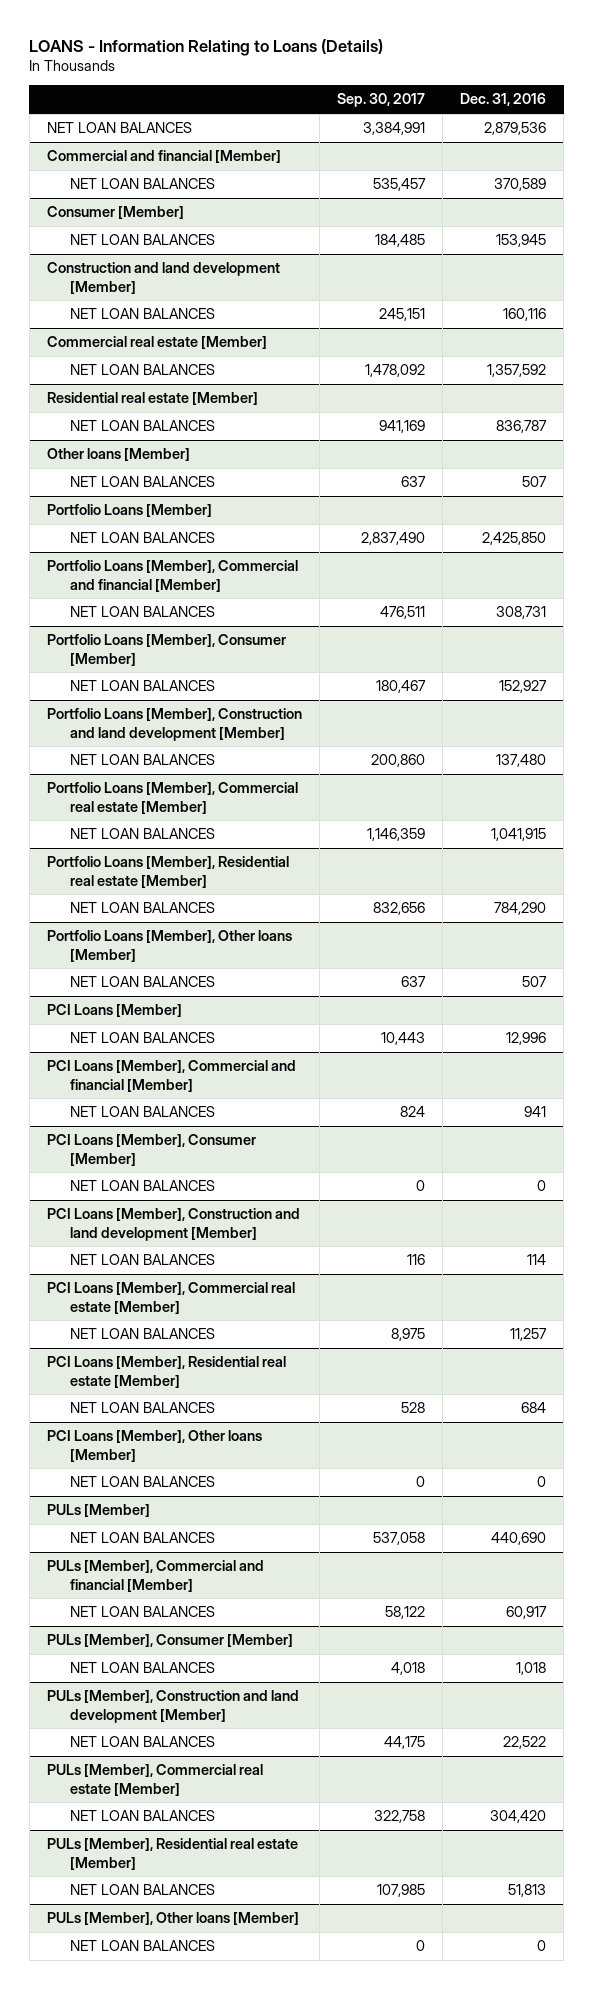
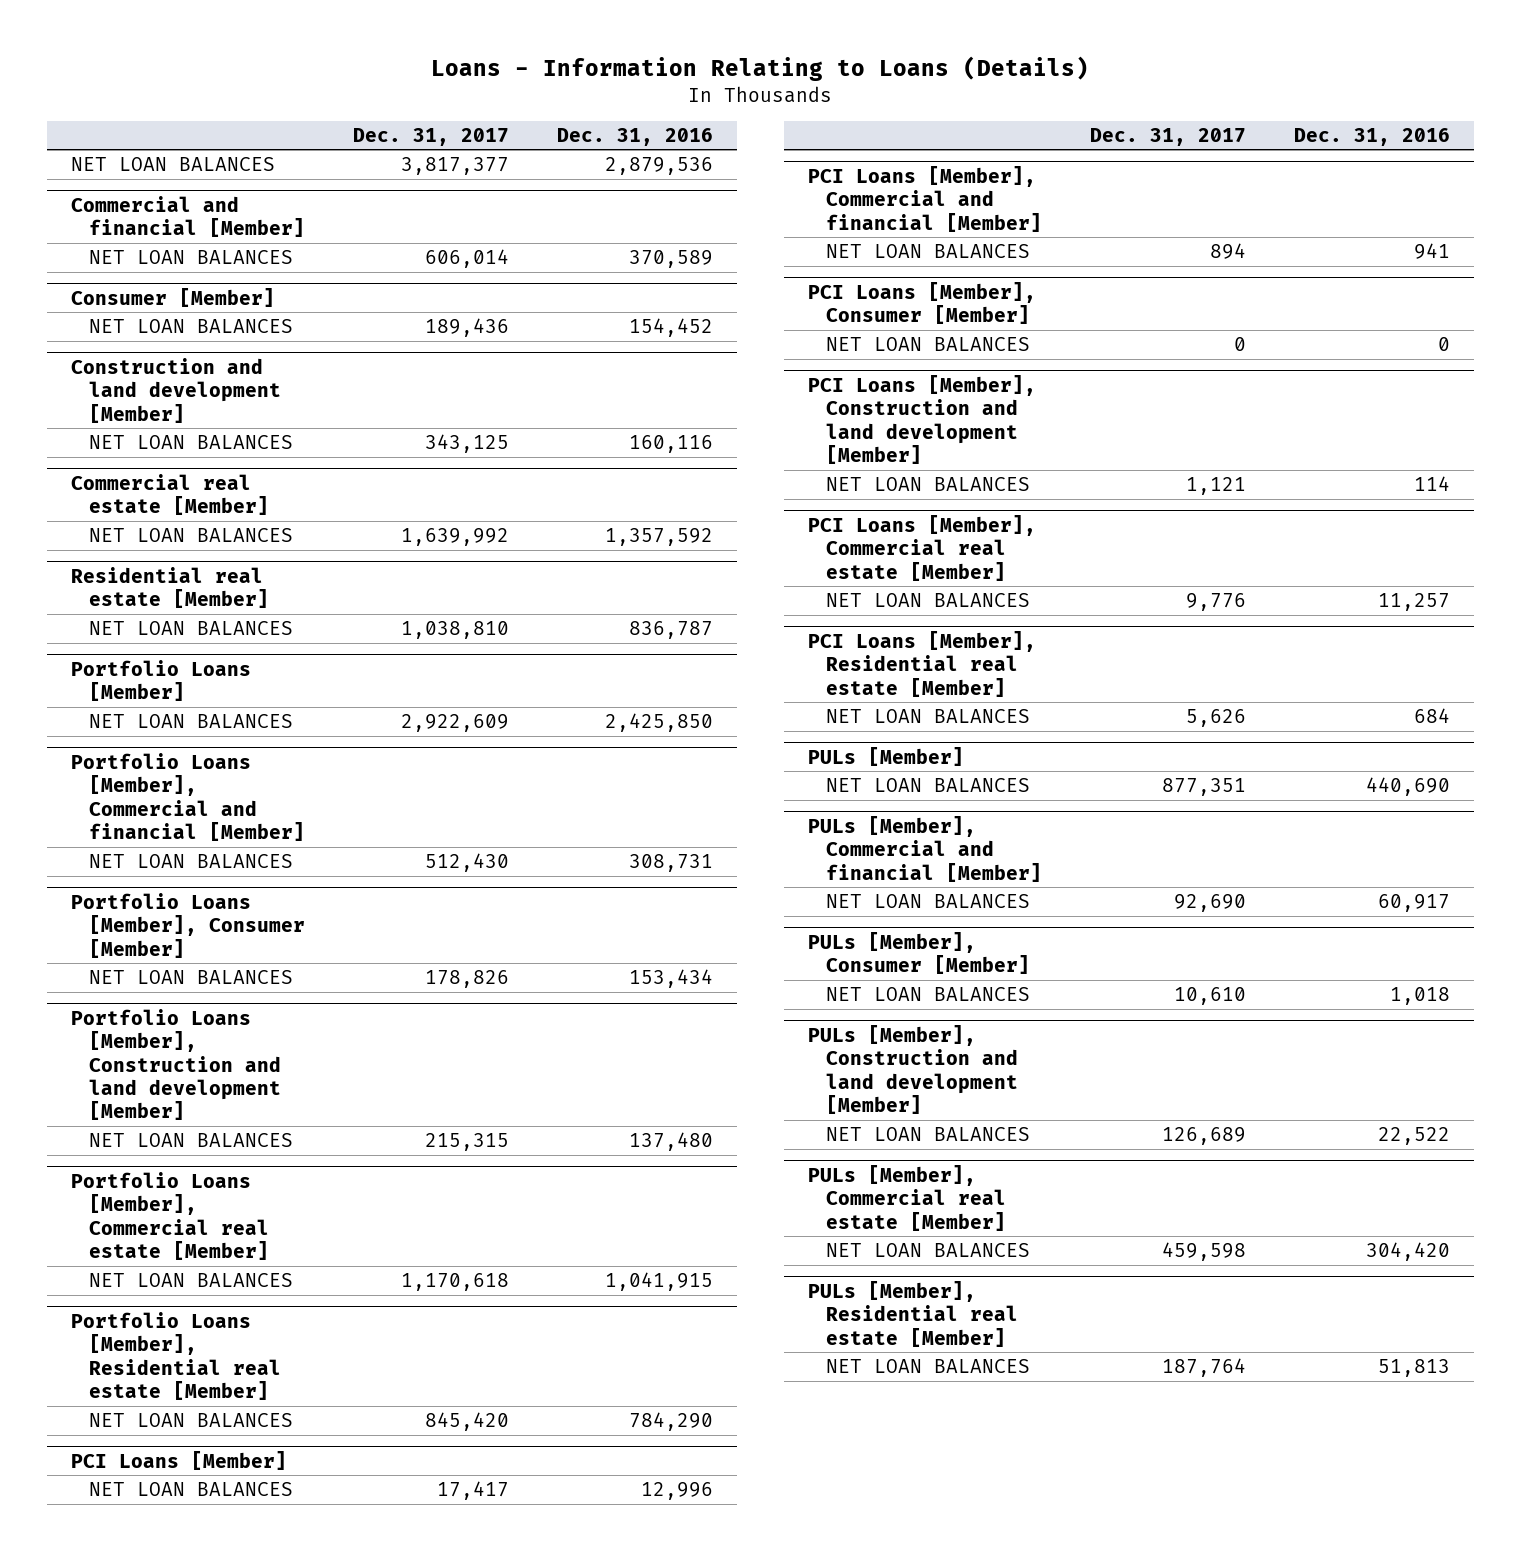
[29,38,384,56] LOANS - Information Relating to Loans (Details) -> [431,56,1090,82] Loans - Information Relating to Loans (Details)
[337,93,426,108] Sep. 30, 2017 -> none
none -> [352,127,509,146] Dec. 31, 2017
[496,234,547,248] 153,945 -> [628,317,713,337] 154,452
[47,448,191,462] Other loans [Member] -> none
[69,476,215,488] NET LOAN BALANCES -> none
[499,680,548,694] 152,927 -> [628,968,713,988] 153,434
[47,930,293,962] Portfolio Loans [Member], Other loans [Member] -> none
[69,976,215,988] NET LOAN BALANCES -> none
[47,1430,263,1462] PCI Loans [Member], Other loans [Member] -> none
[69,1476,215,1488] NET LOAN BALANCES -> none
[47,1912,300,1926] PULs [Member], Other loans [Member] -> none
[69,1940,215,1952] NET LOAN BALANCES -> none

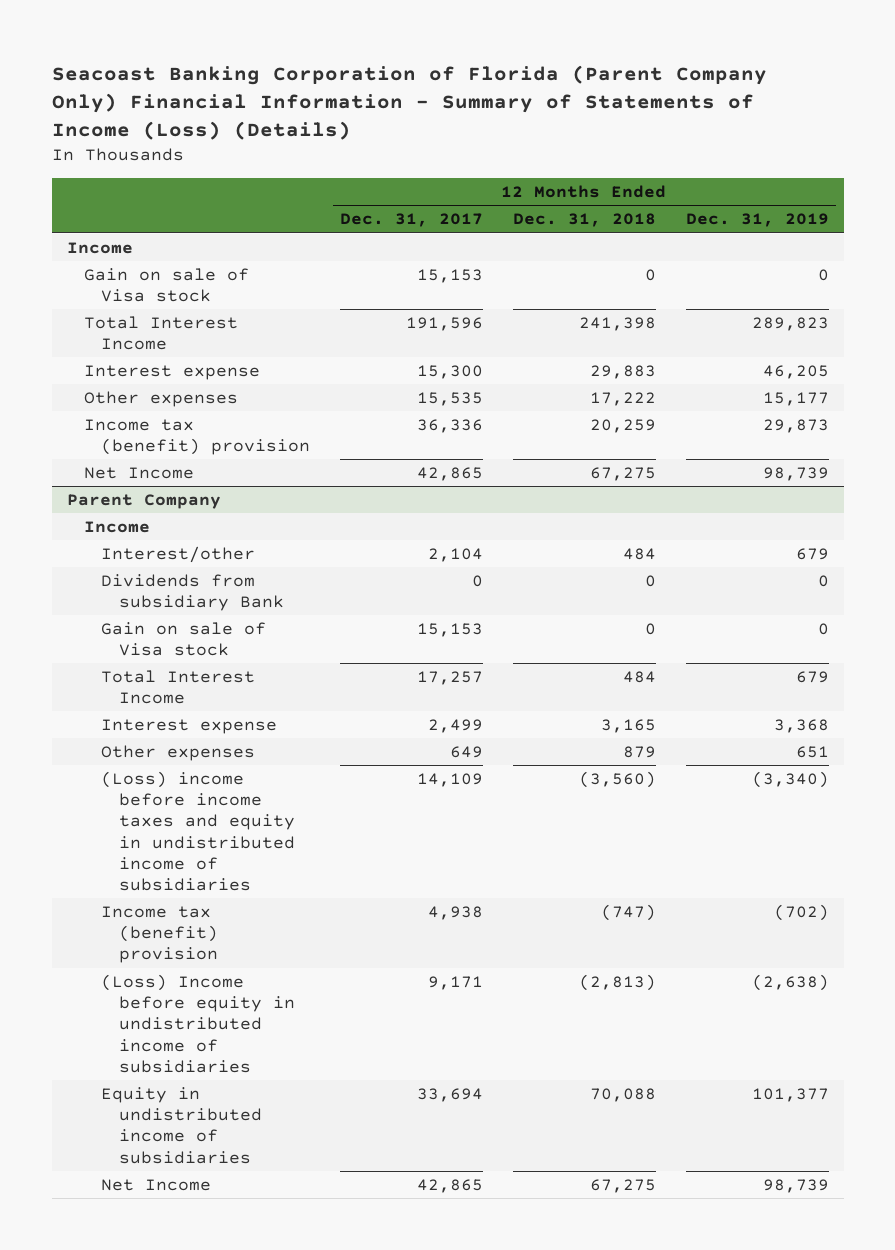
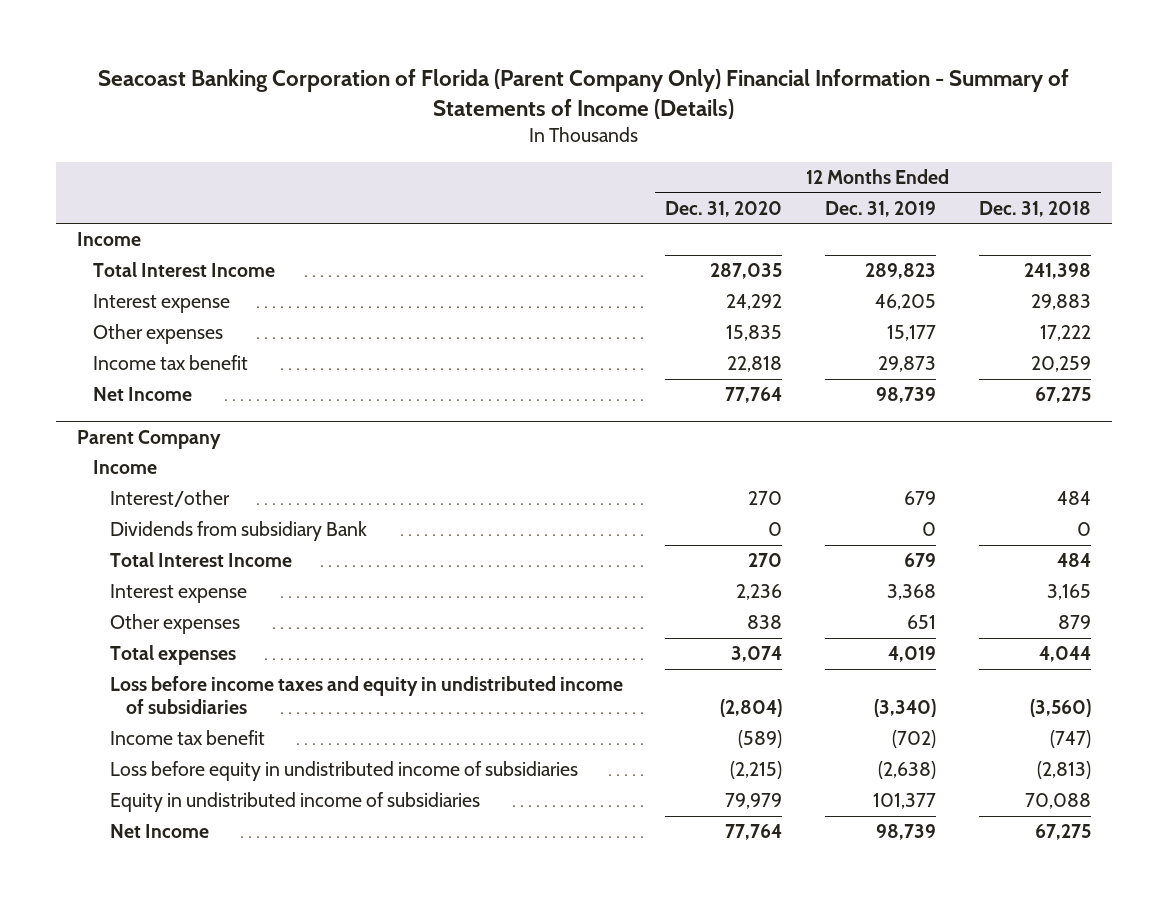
[51,64,767,140] Seacoast Banking Corporation of Florida (Parent Company Only) Financial Information - Summary of Statements of Income (Loss) (Details) -> [97,68,1069,120] Seacoast Banking Corporation of Florida (Parent Company Only) Financial Information - Summary of Statements of Income (Details)
[340,213,484,228] Dec. 31, 2017 -> none
none -> [665,200,783,217] Dec. 31, 2020
[84,267,250,303] Gain on sale of Visa stock -> none
[84,418,311,456] Income tax (benefit) provision -> [93,355,249,371] Income tax benefit
[101,621,267,657] Gain on sale of Visa stock -> none
none -> [109,645,236,666] Total expenses
[101,770,295,892] (Loss) income before income taxes and equity in undistributed income of subsidiaries -> [109,676,623,715] Loss before income taxes and equity in undistributed income of subsidiaries
[101,905,218,964] Income tax (benefit) provision -> [109,730,265,746] Income tax benefit
[101,973,295,1073] (Loss) Income before equity in undistributed income of subsidiaries -> [109,761,578,782] Loss before equity in undistributed income of subsidiaries

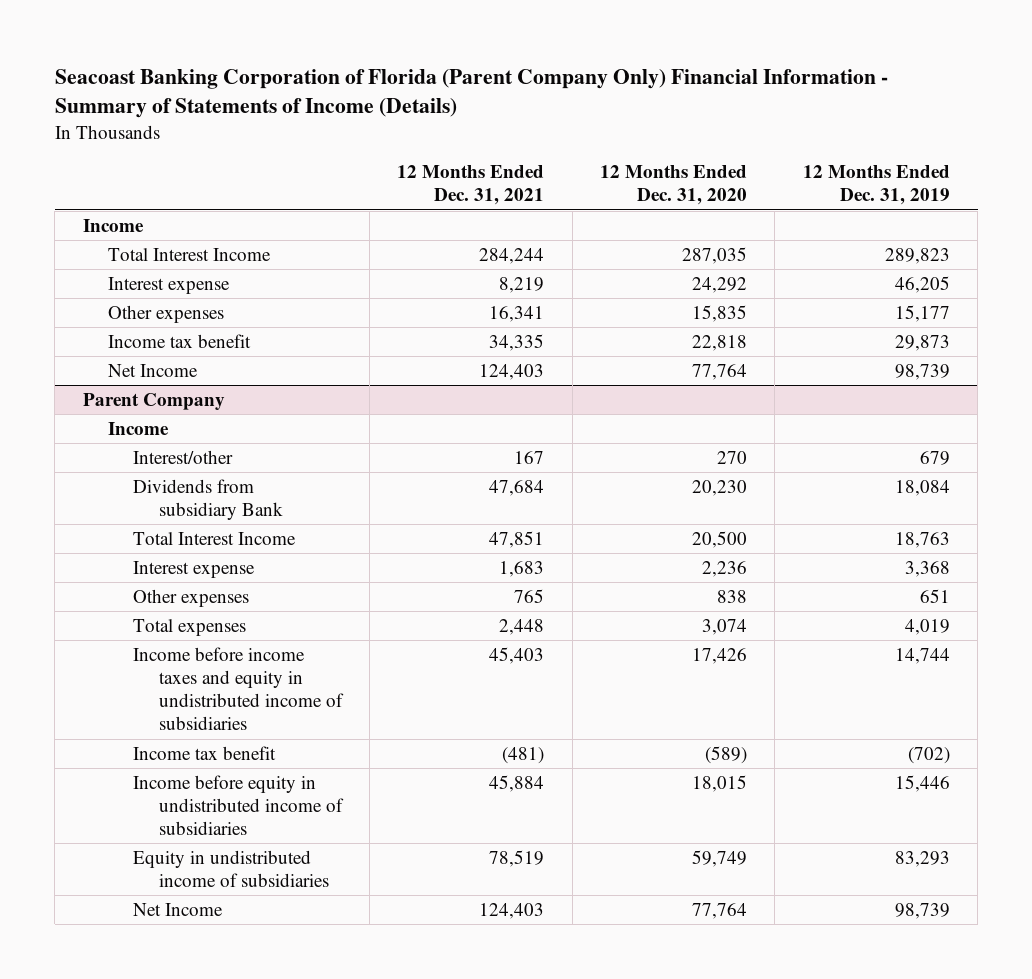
[978,200,1091,217] Dec. 31, 2018 -> none
none -> [397,165,545,206] 12 Months Ended Dec. 31, 2021
[768,522,783,537] 0 -> [692,479,748,496] 20,230
[922,522,937,537] 0 -> [894,479,950,496] 18,084
[748,553,783,568] 270 -> [692,530,748,548] 20,500
[904,553,937,568] 679 -> [894,531,950,548] 18,763
[109,676,623,715] Loss before income taxes and equity in undistributed income of subsidiaries -> [133,646,344,731] Income before income taxes and equity in undistributed income of subsidiaries
[720,699,783,718] (2,804) -> [692,647,748,664] 17,426
[874,699,937,718] (3,340) -> [894,647,950,664] 14,744
[109,761,578,782] Loss before equity in undistributed income of subsidiaries -> [133,774,344,836] Income before equity in undistributed income of subsidiaries
[730,761,783,780] (2,215) -> [692,774,748,792] 18,015
[878,761,937,780] (2,638) -> [894,774,950,792] 15,446
[725,793,783,810] 79,979 -> [692,849,748,867] 59,749
[873,793,937,810] 101,377 -> [894,850,950,867] 83,293

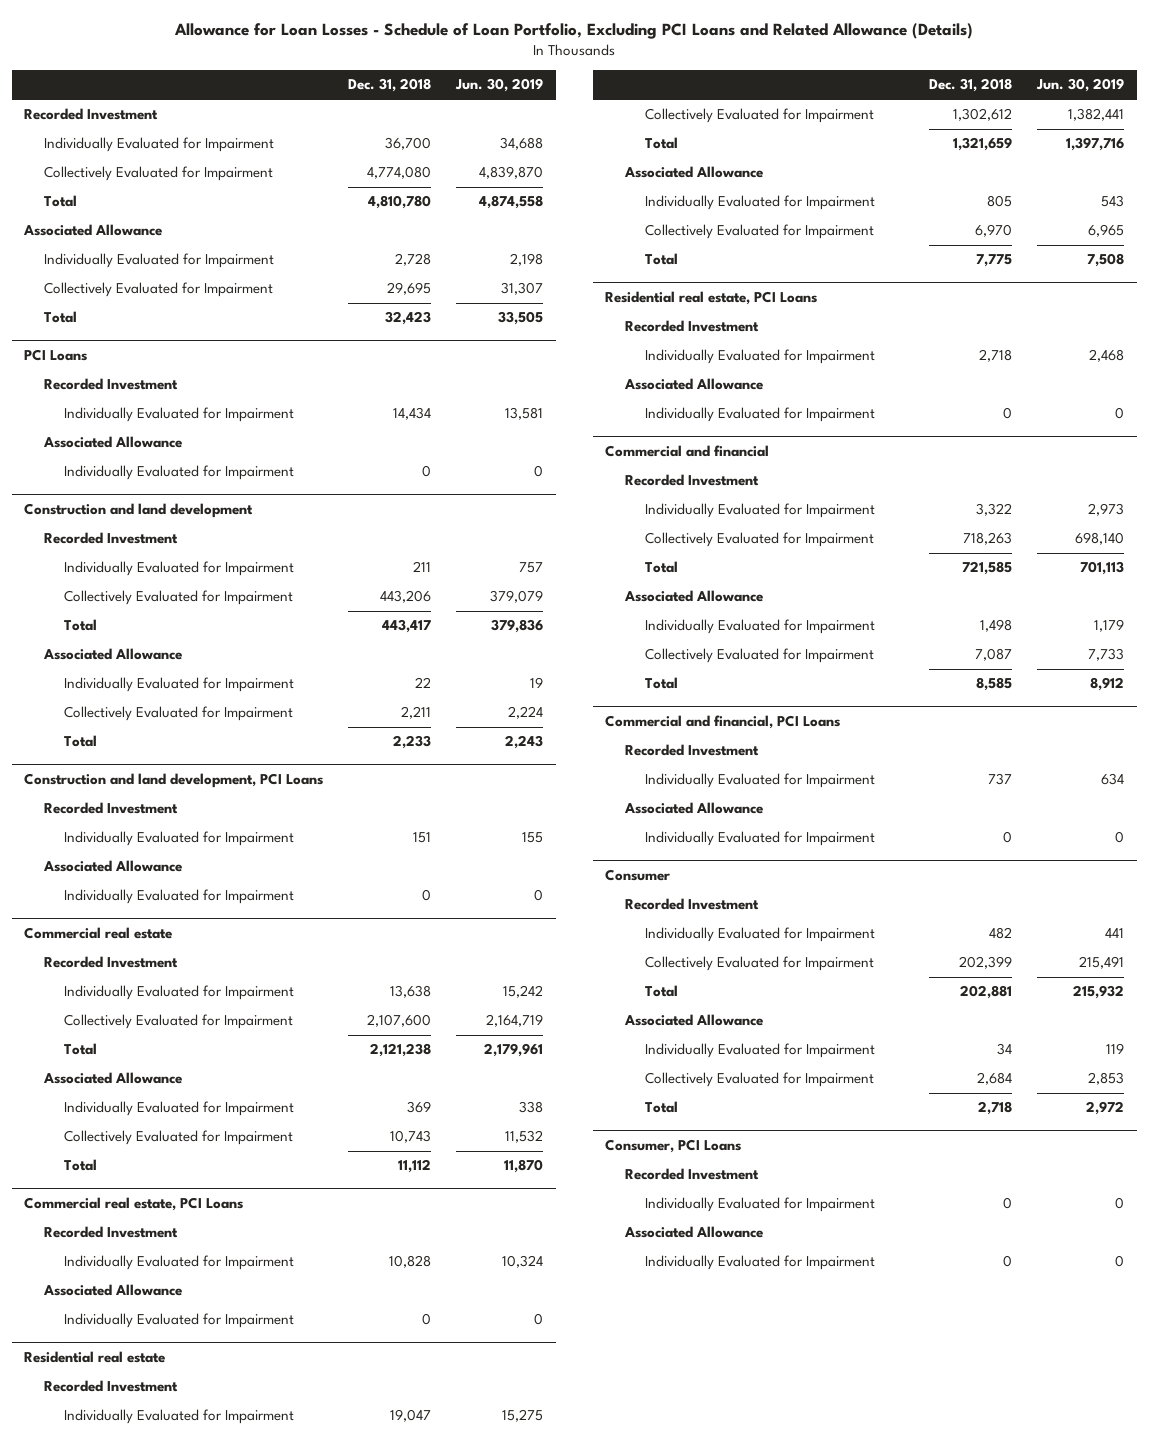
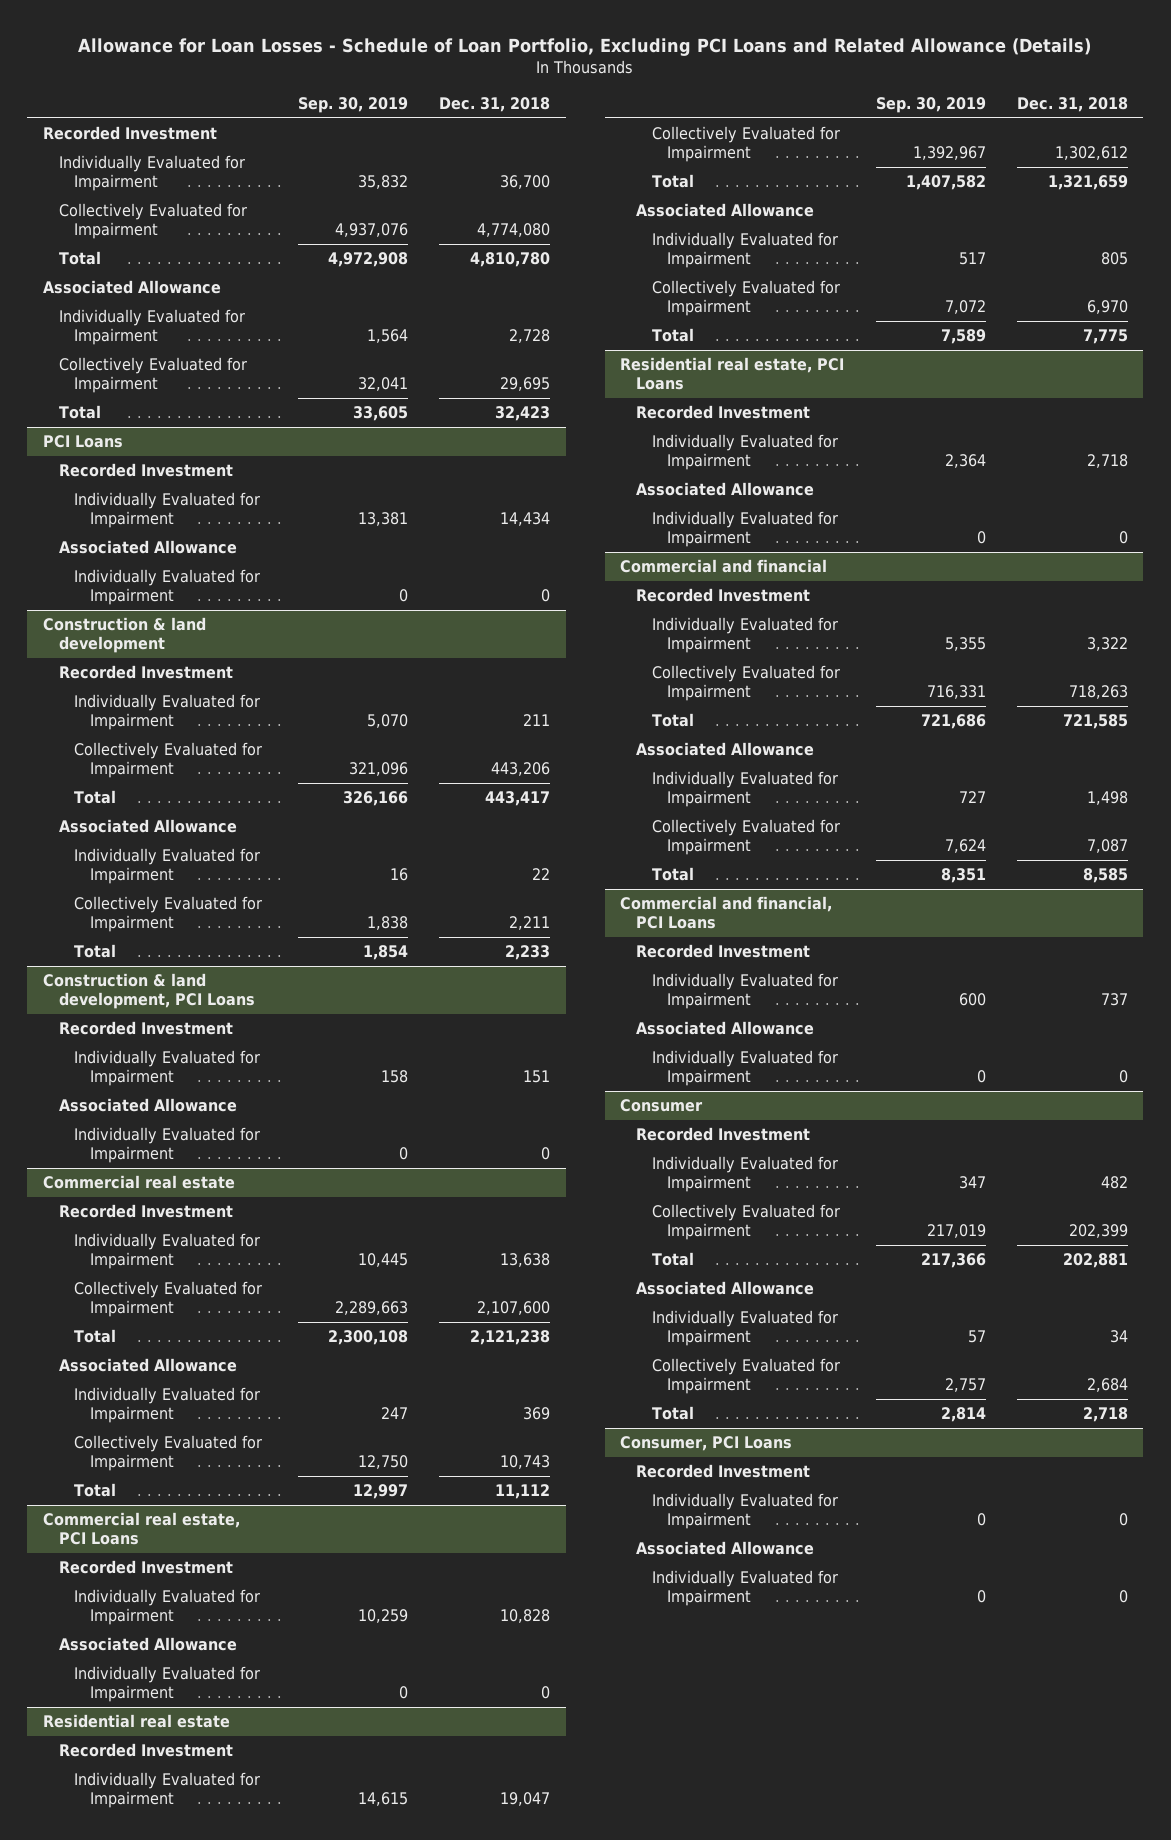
[455,78,544,93] Jun. 30, 2019 -> none
none -> [298,96,409,113] Sep. 30, 2019
[24,503,254,519] Construction and land development -> [42,617,206,654] Construction & land development
[24,773,324,789] Construction and land development, PCI Loans -> [42,973,255,1010] Construction & land development, PCI Loans

